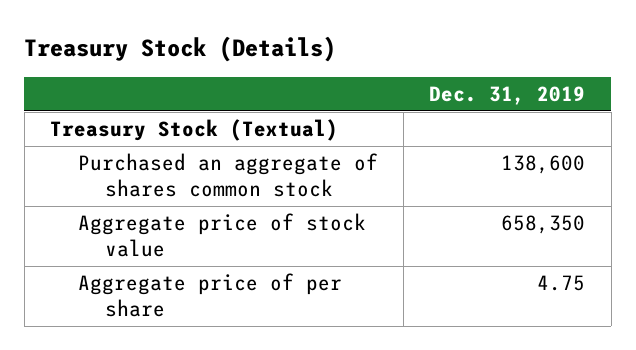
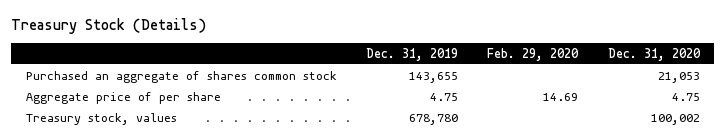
none -> [487,47,580,61] Feb. 29, 2020
none -> [607,47,701,61] Dec. 31, 2020
[50,119,339,142] Treasury Stock (Textual) -> none
[77,213,366,258] Aggregate price of stock value -> none
[501,155,586,175] 138,600 -> [408,71,458,83] 143,655
none -> [25,112,177,125] Treasury stock, values

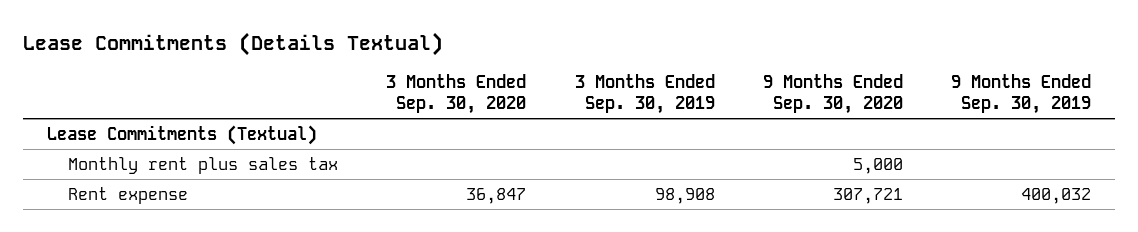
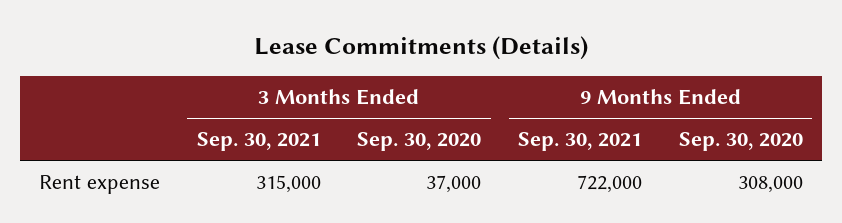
[23,31,444,56] Lease Commitments (Details Textual) -> [253,36,588,61] Lease Commitments (Details)
[574,73,715,115] 3 Months Ended Sep. 30, 2019 -> none
[951,73,1092,115] 9 Months Ended Sep. 30, 2019 -> none
none -> [196,132,321,152] Sep. 30, 2021
none -> [518,132,643,152] Sep. 30, 2021
[47,124,318,145] Lease Commitments (Textual) -> none
[68,156,339,174] Monthly rent plus sales tax -> none
[466,187,527,204] 36,847 -> [426,175,482,194] 37,000
[832,187,903,204] 307,721 -> [738,176,804,194] 308,000

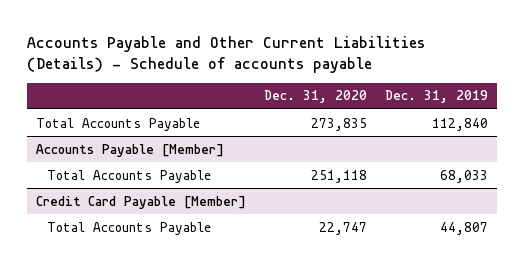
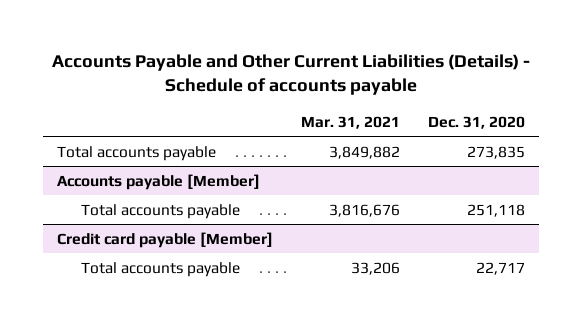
[384,90,488,104] Dec. 31, 2019 -> none
none -> [300,115,400,129] Mar. 31, 2021
[35,117,200,131] Total Accounts Payable -> [56,145,216,161] Total accounts payable
[35,143,224,157] Accounts Payable [Member] -> [56,173,260,190] Accounts payable [Member]
[47,169,212,183] Total Accounts Payable -> [80,203,240,219] Total accounts payable
[35,195,246,209] Credit Card Payable [Member] -> [56,231,273,248] Credit card payable [Member]
[47,221,212,235] Total Accounts Payable -> [80,261,240,277] Total accounts payable
[318,221,367,235] 22,747 -> [475,261,525,275] 22,717

